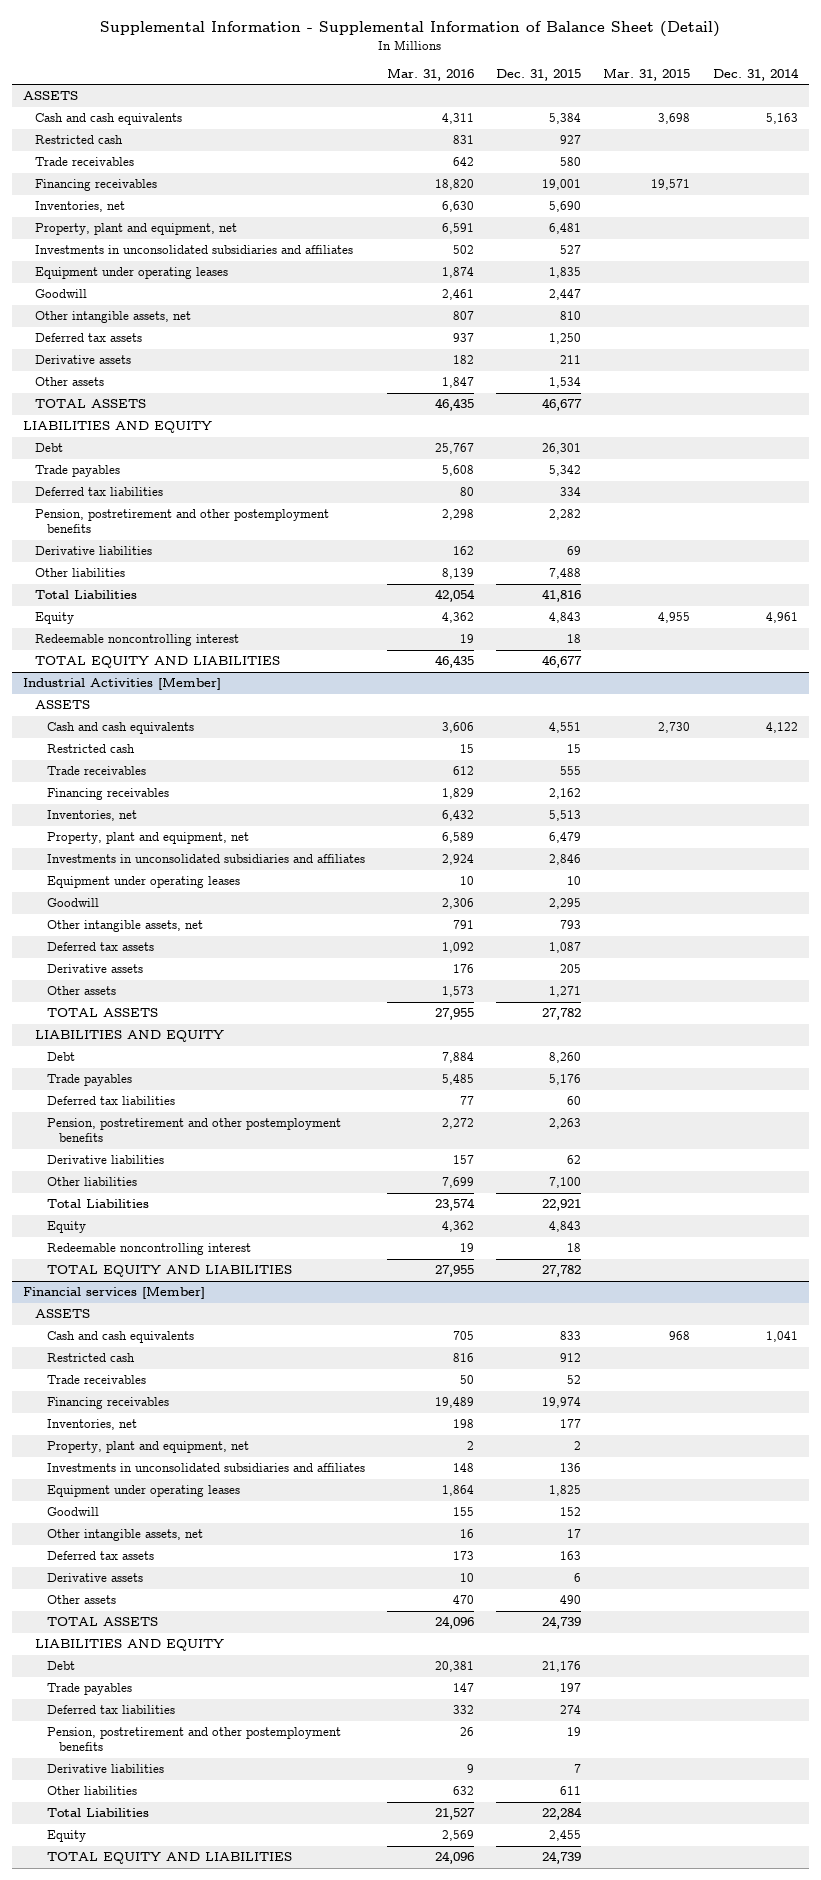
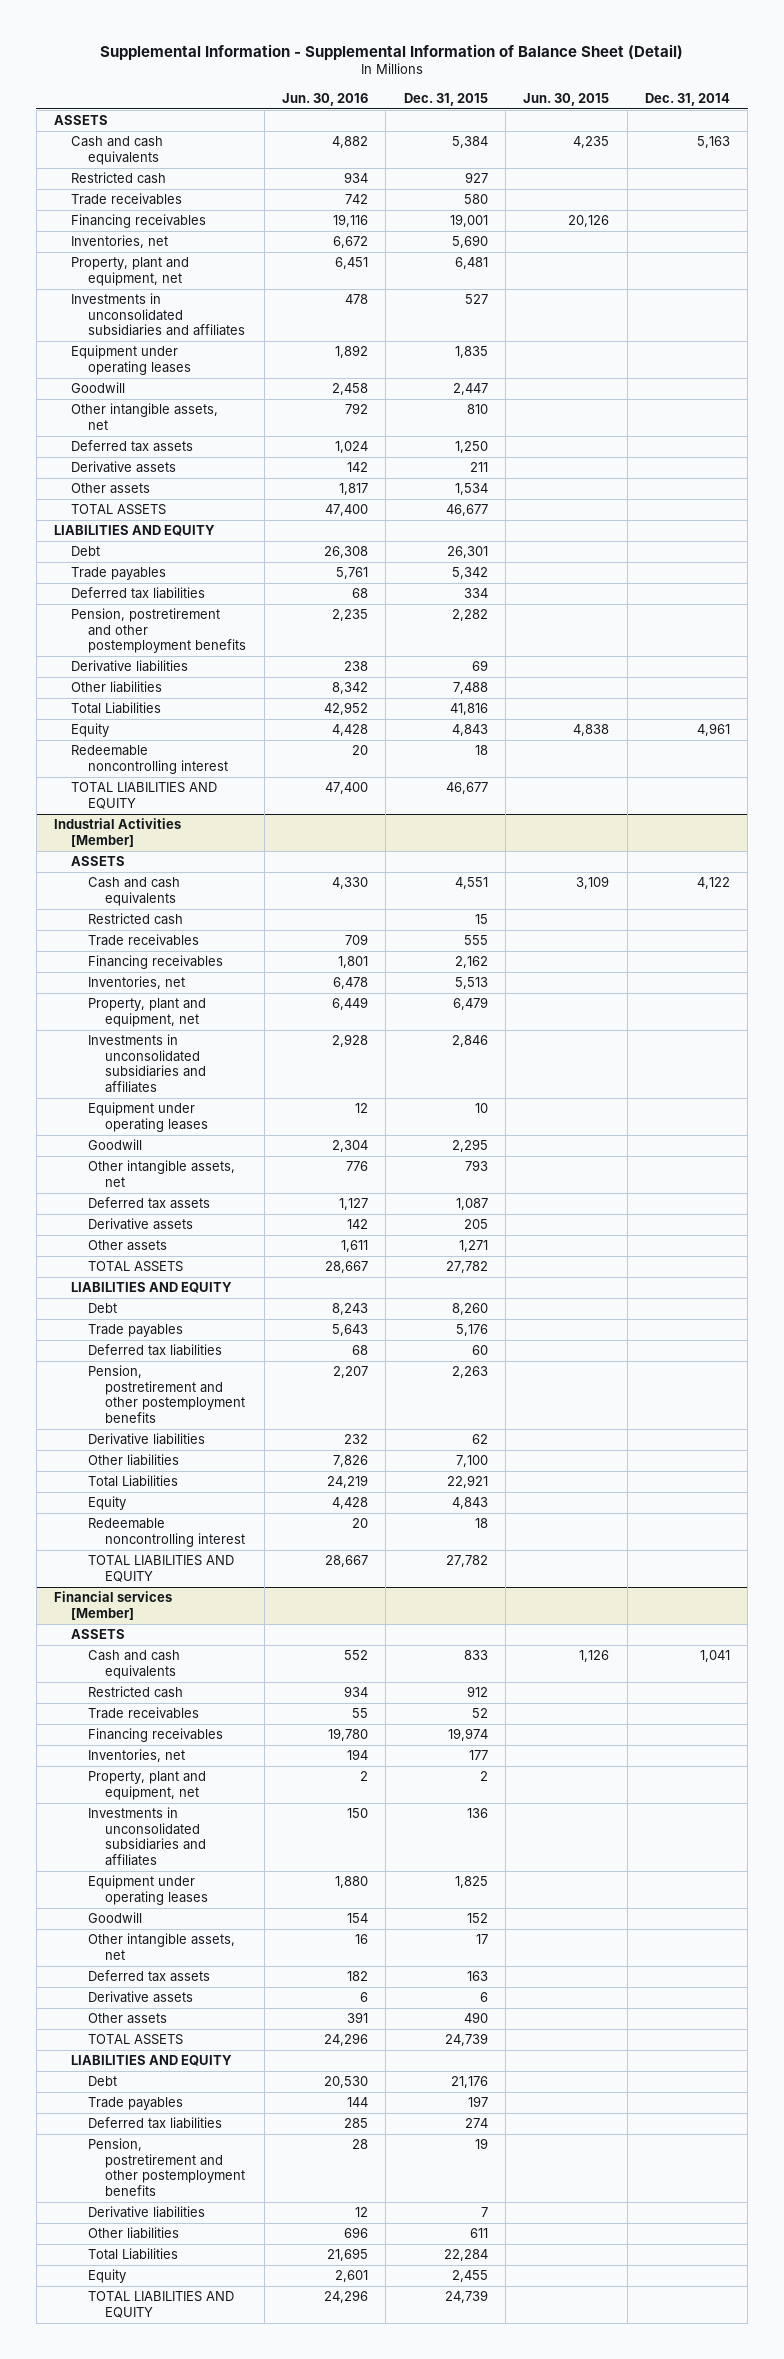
[387,67,475,81] Mar. 31, 2016 -> none
[603,67,691,81] Mar. 31, 2015 -> none
none -> [281,92,368,106] Jun. 30, 2016
none -> [523,92,610,106] Jun. 30, 2015
[35,656,281,669] TOTAL EQUITY AND LIABILITIES -> [71,782,218,809] TOTAL LIABILITIES AND EQUITY
[47,1265,293,1278] TOTAL EQUITY AND LIABILITIES -> [88,1555,235,1582] TOTAL LIABILITIES AND EQUITY
[47,1852,293,1865] TOTAL EQUITY AND LIABILITIES -> [88,2291,235,2318] TOTAL LIABILITIES AND EQUITY

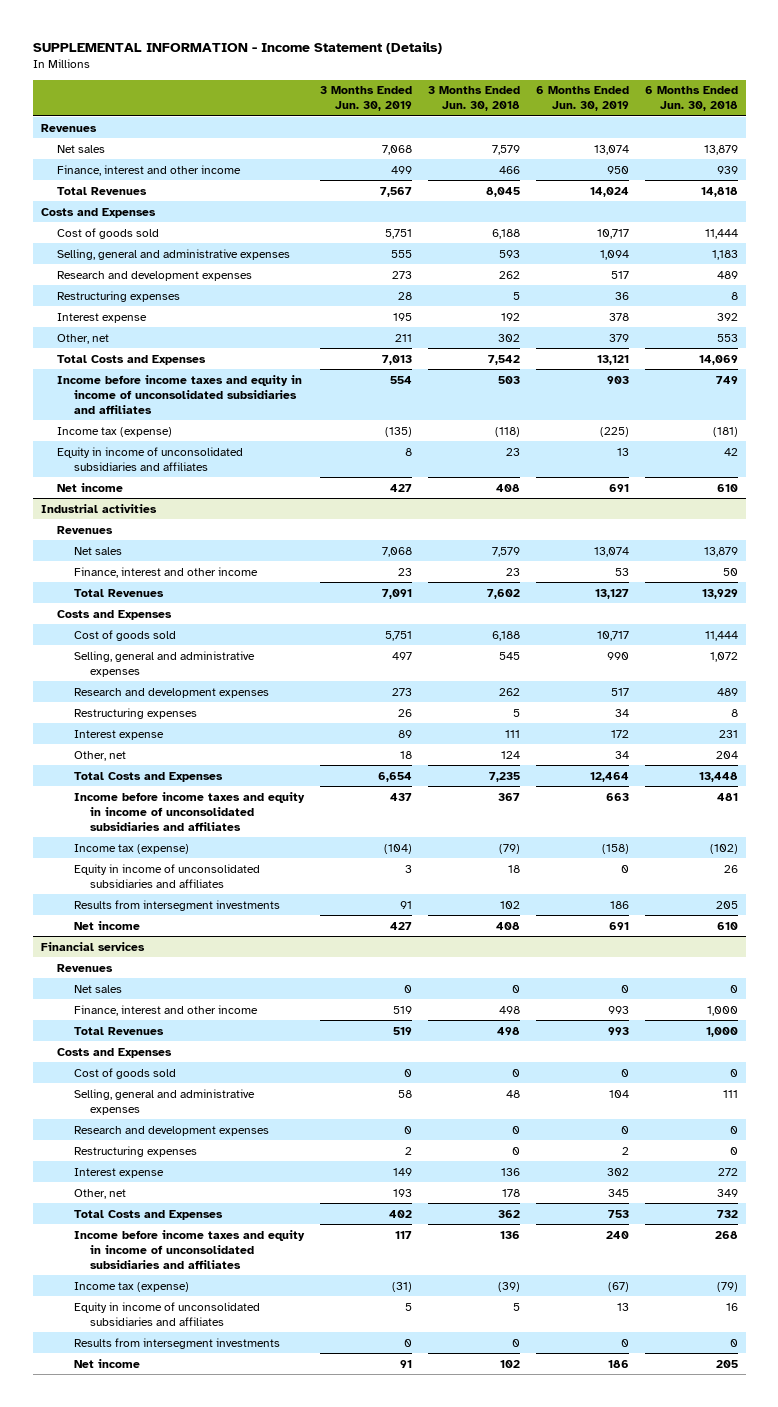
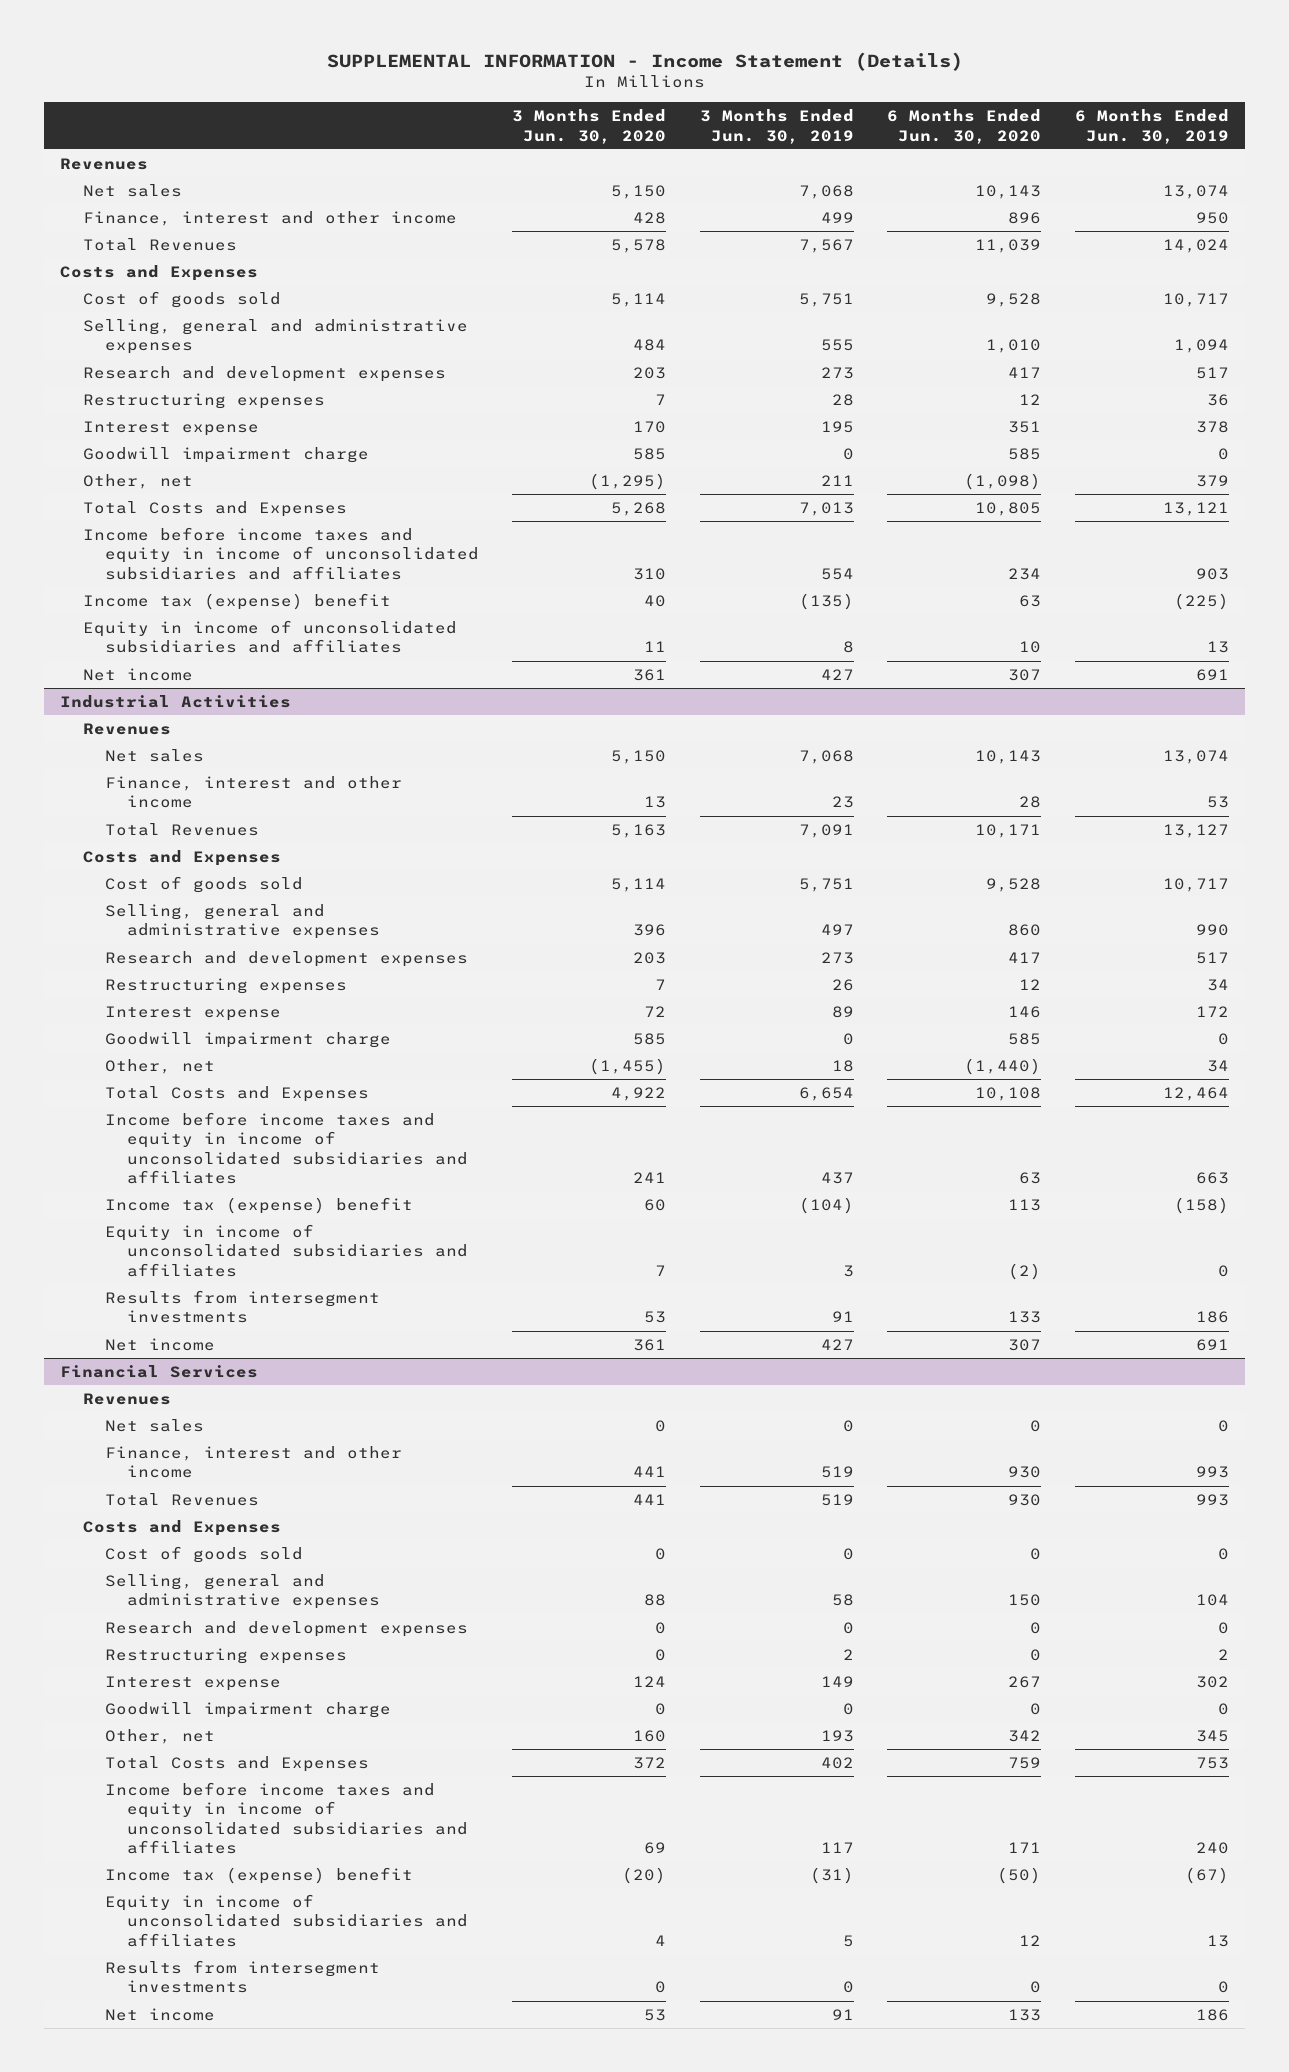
[427,86,520,112] 3 Months Ended Jun. 30, 2018 -> none
[644,86,738,112] 6 Months Ended Jun. 30, 2018 -> none
none -> [512,109,667,144] 3 Months Ended Jun. 30, 2020
none -> [887,109,1042,144] 6 Months Ended Jun. 30, 2020
none -> [82,446,369,463] Goodwill impairment charge
[57,426,173,437] Income tax (expense) -> [82,592,391,610] Income tax (expense) benefit
[40,503,157,513] Industrial activities -> [60,694,292,708] Industrial Activities
none -> [104,1031,391,1048] Goodwill impairment charge
[73,843,189,854] Income tax (expense) -> [104,1196,413,1214] Income tax (expense) benefit
[40,941,145,951] Financial services -> [60,1364,259,1378] Financial Services
none -> [104,1701,391,1718] Goodwill impairment charge
[73,1281,189,1292] Income tax (expense) -> [104,1866,413,1884] Income tax (expense) benefit

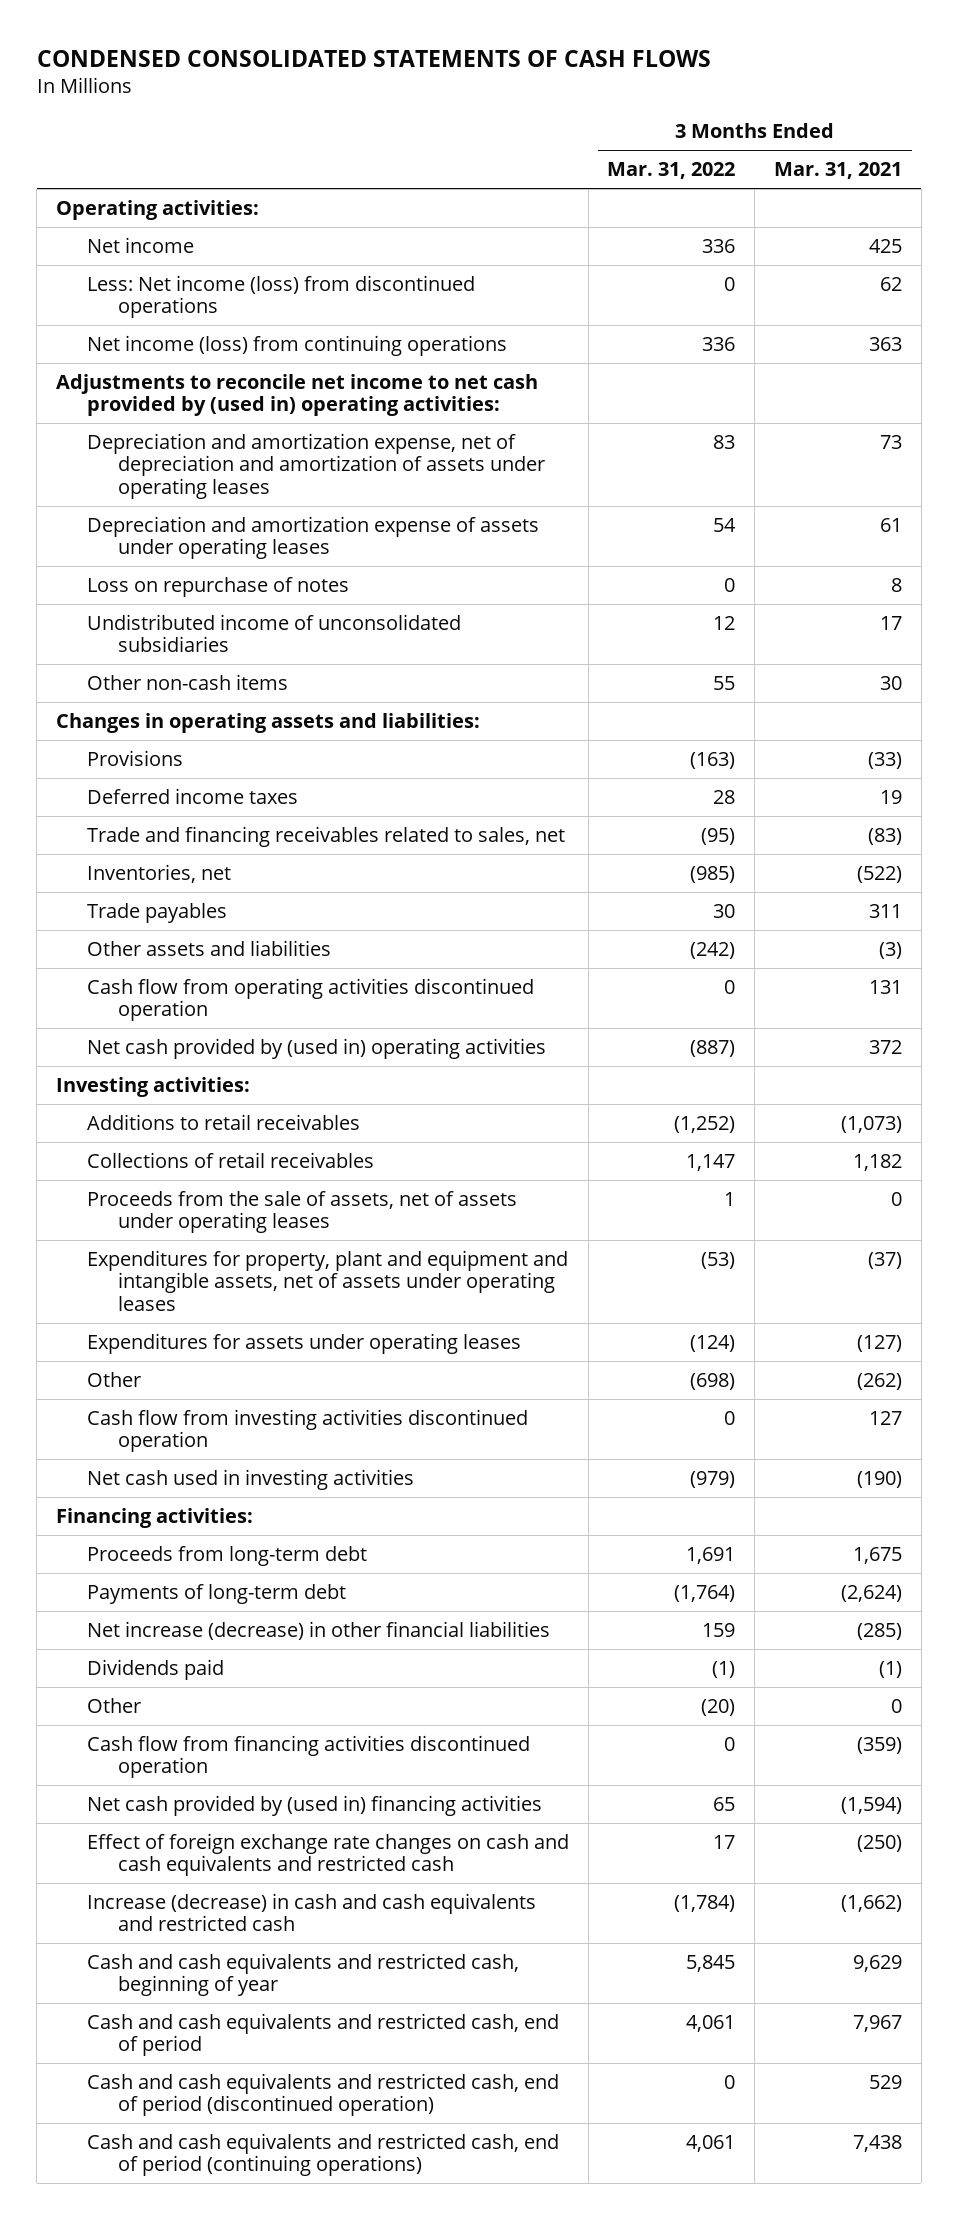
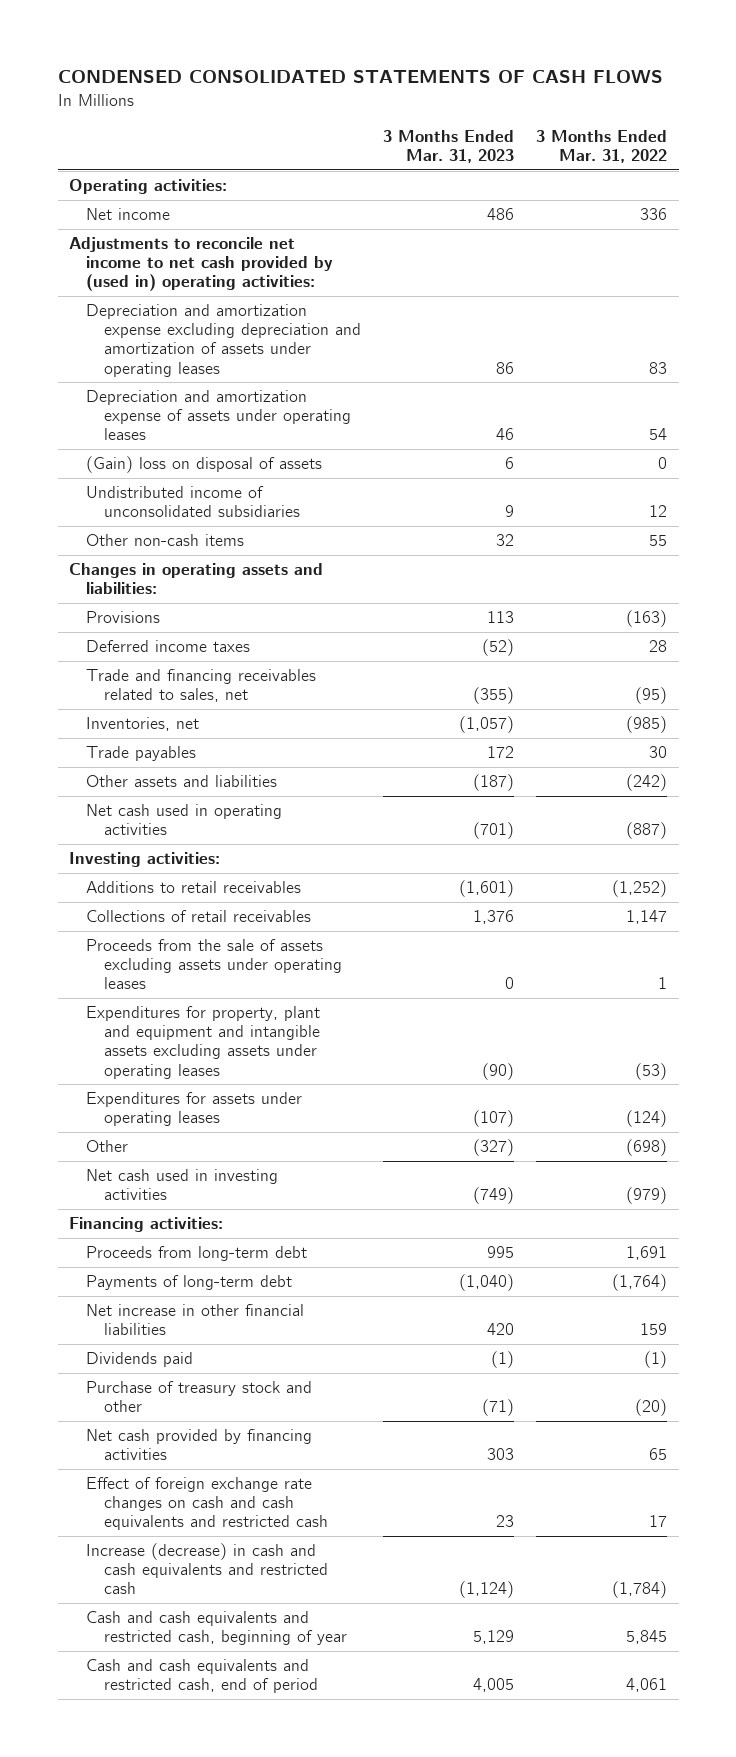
[773,162,902,180] Mar. 31, 2021 -> none
none -> [383,130,515,164] 3 Months Ended Mar. 31, 2023
[86,274,475,319] Less: Net income (loss) from discontinued operations -> none
[86,334,507,356] Net income (loss) from continuing operations -> none
[86,432,545,499] Depreciation and amortization expense, net of depreciation and amortization of assets under operating leases -> [86,303,361,377] Depreciation and amortization expense excluding depreciation and amortization of assets under operating leases
[86,576,349,597] Loss on repurchase of notes -> none
none -> [86,455,323,473] (Gain) loss on disposal of assets
[86,977,534,1022] Cash flow from operating activities discontinued operation -> none
[86,1037,546,1059] Net cash provided by (used in) operating activities -> [86,803,283,836] Net cash used in operating activities
[86,1190,517,1234] Proceeds from the sale of assets, net of assets under operating leases -> [86,938,342,990] Proceeds from the sale of assets excluding assets under operating leases
[86,1249,568,1311] Expenditures for property, plant and equipment and intangible assets, net of assets under operating leases -> [86,1005,321,1079] Expenditures for property, plant and equipment and intangible assets excluding assets under operating leases
[86,1408,528,1453] Cash flow from investing activities discontinued operation -> none
[86,1620,550,1640] Net increase (decrease) in other financial liabilities -> [86,1303,305,1336] Net increase in other financial liabilities
[86,1734,530,1779] Cash flow from financing activities discontinued operation -> none
[86,1697,141,1713] Other -> [86,1380,313,1413] Purchase of treasury stock and other
[86,1794,542,1816] Net cash provided by (used in) financing activities -> [86,1428,313,1461] Net cash provided by financing activities
[86,2072,559,2117] Cash and cash equivalents and restricted cash, end of period (discontinued operation) -> none
[86,2132,559,2177] Cash and cash equivalents and restricted cash, end of period (continuing operations) -> none

